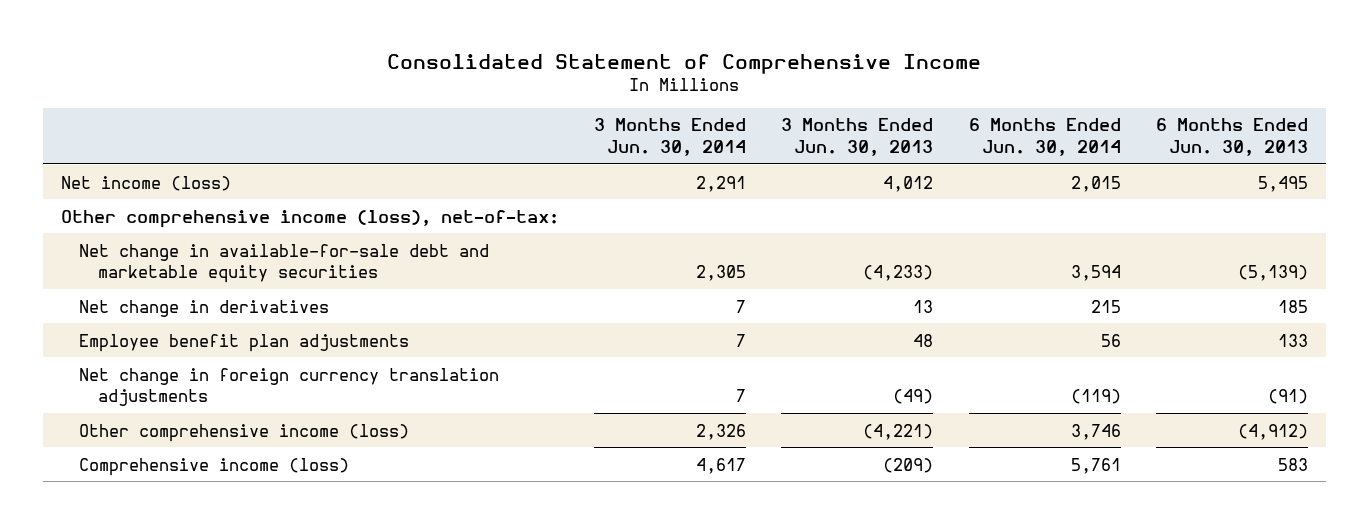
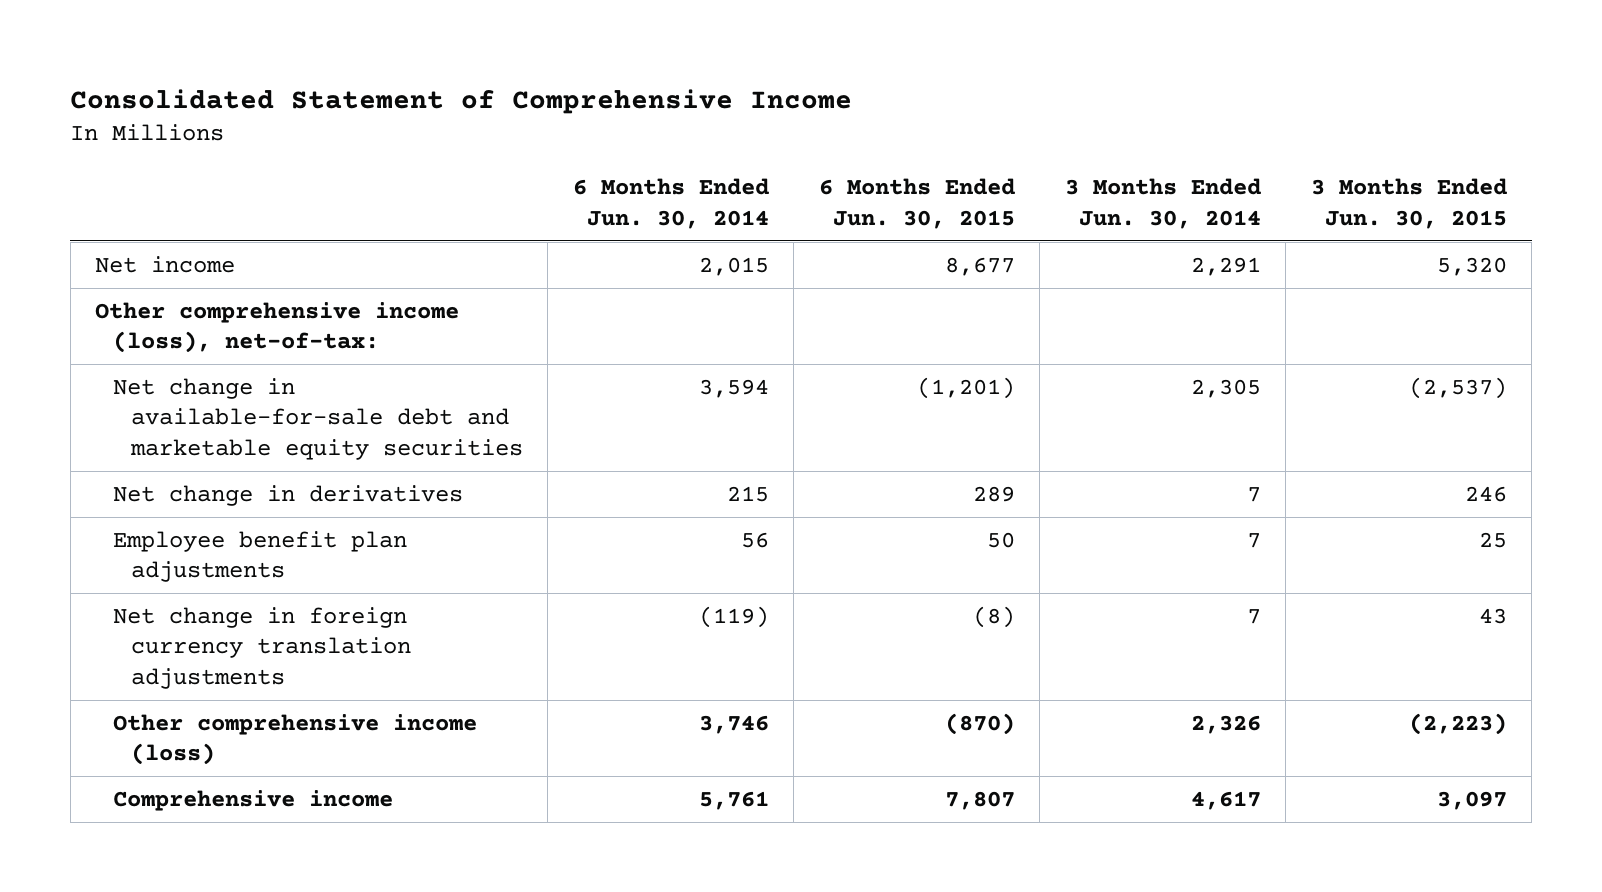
[781,118,934,156] 3 Months Ended Jun. 30, 2013 -> none
[1156,118,1309,156] 6 Months Ended Jun. 30, 2013 -> none
none -> [818,178,1015,229] 6 Months Ended Jun. 30, 2015
none -> [1310,178,1507,229] 3 Months Ended Jun. 30, 2015
[60,175,231,191] Net income (loss) -> [95,255,236,273] Net income
[79,457,350,476] Comprehensive income (loss) -> [112,789,393,811] Comprehensive income

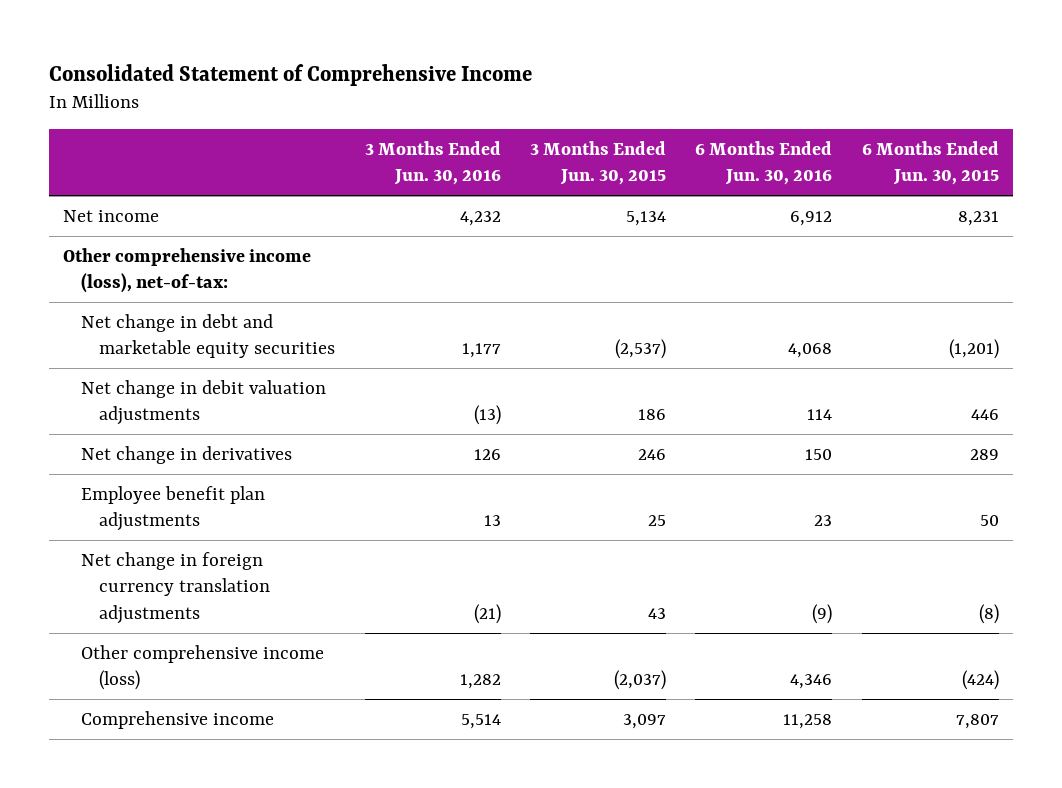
[572,178,769,229] 6 Months Ended Jun. 30, 2014 -> none
[1064,178,1261,229] 3 Months Ended Jun. 30, 2014 -> none
none -> [364,140,501,186] 3 Months Ended Jun. 30, 2016
none -> [695,140,833,186] 6 Months Ended Jun. 30, 2016
[944,256,1015,276] 8,677 -> [957,210,999,226] 8,231
[1436,256,1507,276] 5,320 -> [626,210,667,226] 5,134
[112,377,523,460] Net change in available-for-sale debt and marketable equity securities -> [81,313,336,359] Net change in debt and marketable equity securities
none -> [81,379,327,426] Net change in debit valuation adjustments
[944,712,1015,735] (870) -> [961,670,999,691] (424)
[1408,712,1507,735] (2,223) -> [614,670,667,691] (2,037)

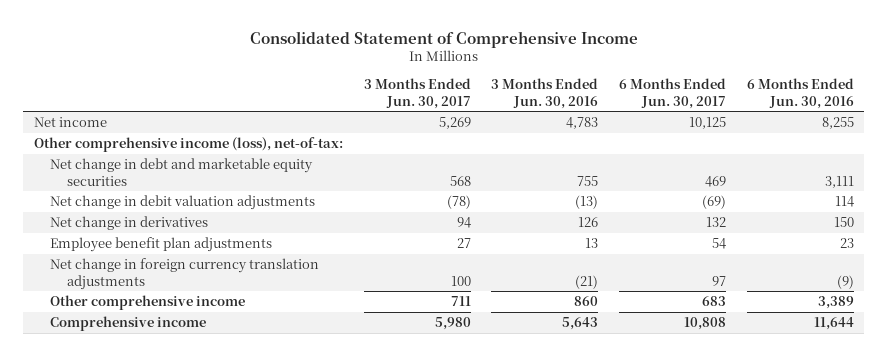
[530,140,667,186] 3 Months Ended Jun. 30, 2015 -> none
[861,140,999,186] 6 Months Ended Jun. 30, 2015 -> none
none -> [363,78,471,109] 3 Months Ended Jun. 30, 2017
none -> [619,78,727,109] 6 Months Ended Jun. 30, 2017
[459,210,501,226] 4,232 -> [566,117,599,130] 4,783
[790,210,833,226] 6,912 -> [821,117,854,130] 8,255
[461,343,501,359] 1,177 -> [577,175,599,186] 755
[788,343,833,359] 4,068 -> [824,175,854,188] 3,111
[81,644,325,691] Other comprehensive income (loss) -> [50,295,246,311] Other comprehensive income
[459,674,501,690] 1,282 -> [574,296,599,307] 860
[790,674,833,690] 4,346 -> [817,296,854,310] 3,389
[460,713,501,729] 5,514 -> [562,317,599,331] 5,643
[783,713,833,729] 11,258 -> [813,317,854,331] 11,644

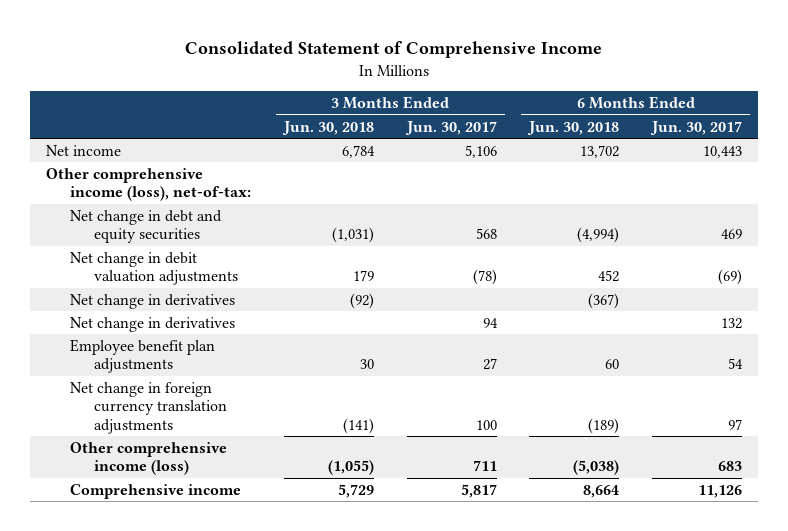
[491,78,599,109] 3 Months Ended Jun. 30, 2016 -> none
[746,78,854,109] 6 Months Ended Jun. 30, 2016 -> none
none -> [281,120,374,135] Jun. 30, 2018
none -> [527,120,620,135] Jun. 30, 2018
[438,117,471,130] 5,269 -> [464,144,497,158] 5,106
[689,117,727,130] 10,125 -> [702,145,742,158] 10,443
[50,158,314,186] Net change in debt and marketable equity securities -> [70,209,223,244] Net change in debt and equity securities
none -> [70,293,236,309] Net change in derivatives
[50,295,246,311] Other comprehensive income -> [70,441,228,476] Other comprehensive income (loss)
[434,317,471,331] 5,980 -> [460,483,497,498] 5,817
[684,317,727,331] 10,808 -> [697,484,742,498] 11,126

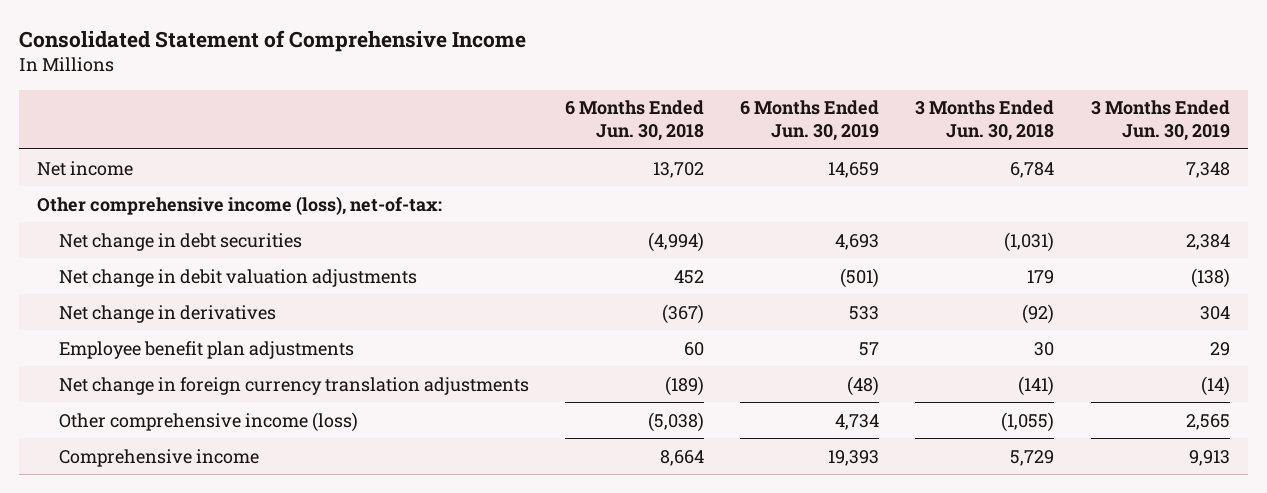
[404,120,497,135] Jun. 30, 2017 -> none
[649,120,742,135] Jun. 30, 2017 -> none
none -> [740,100,880,142] 6 Months Ended Jun. 30, 2019
none -> [1090,100,1230,142] 3 Months Ended Jun. 30, 2019
[70,209,223,244] Net change in debt and equity securities -> [58,232,302,251] Net change in debt securities
[70,316,236,332] Net change in derivatives -> none

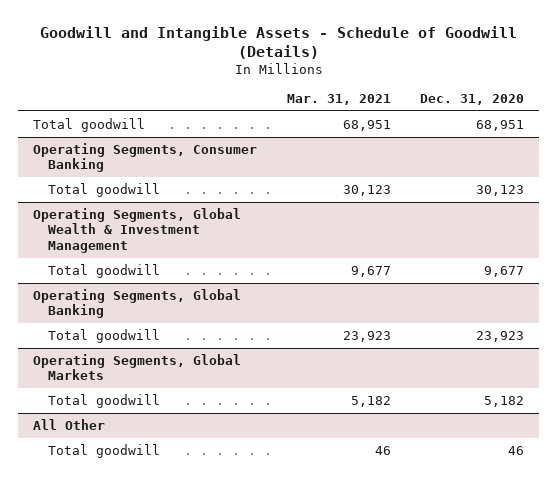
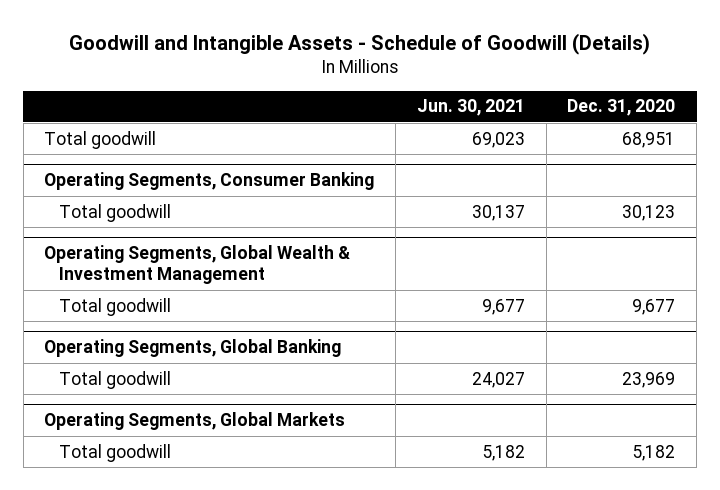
[286,93,391,105] Mar. 31, 2021 -> none
none -> [416,99,525,117] Jun. 30, 2021
[476,330,525,342] 23,923 -> [622,371,676,388] 23,969
[33,418,106,430] All Other -> none
[48,443,161,458] Total goodwill -> none

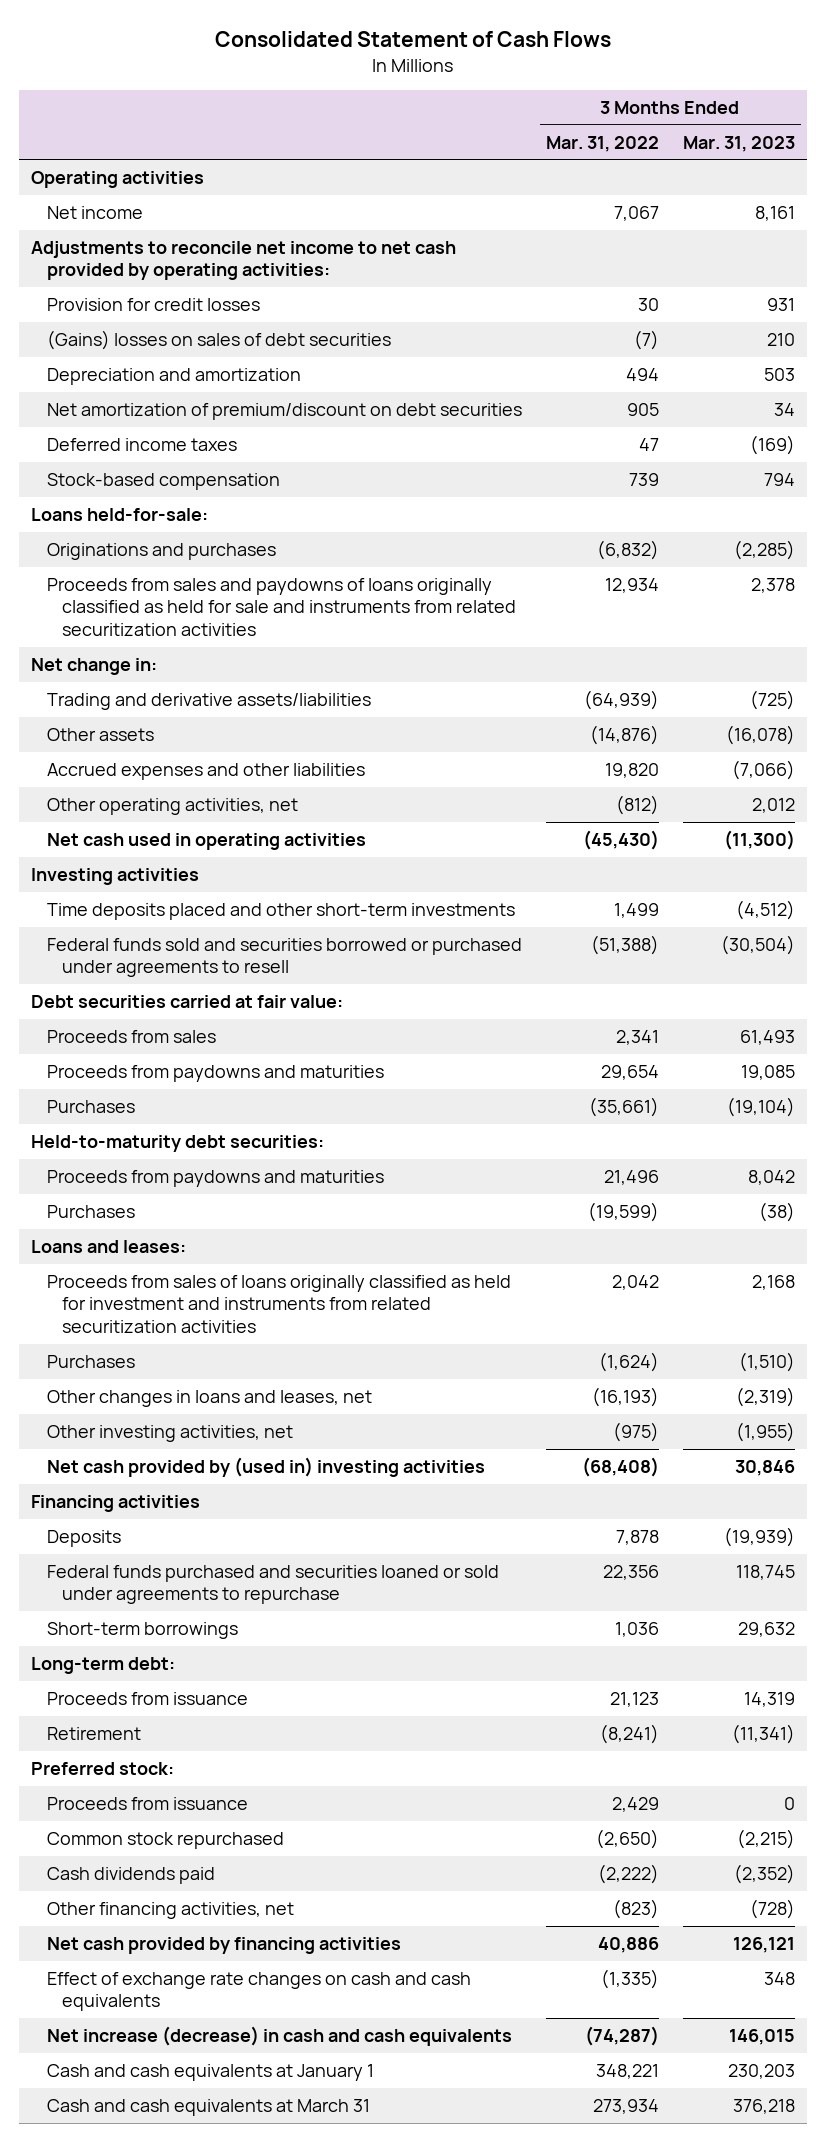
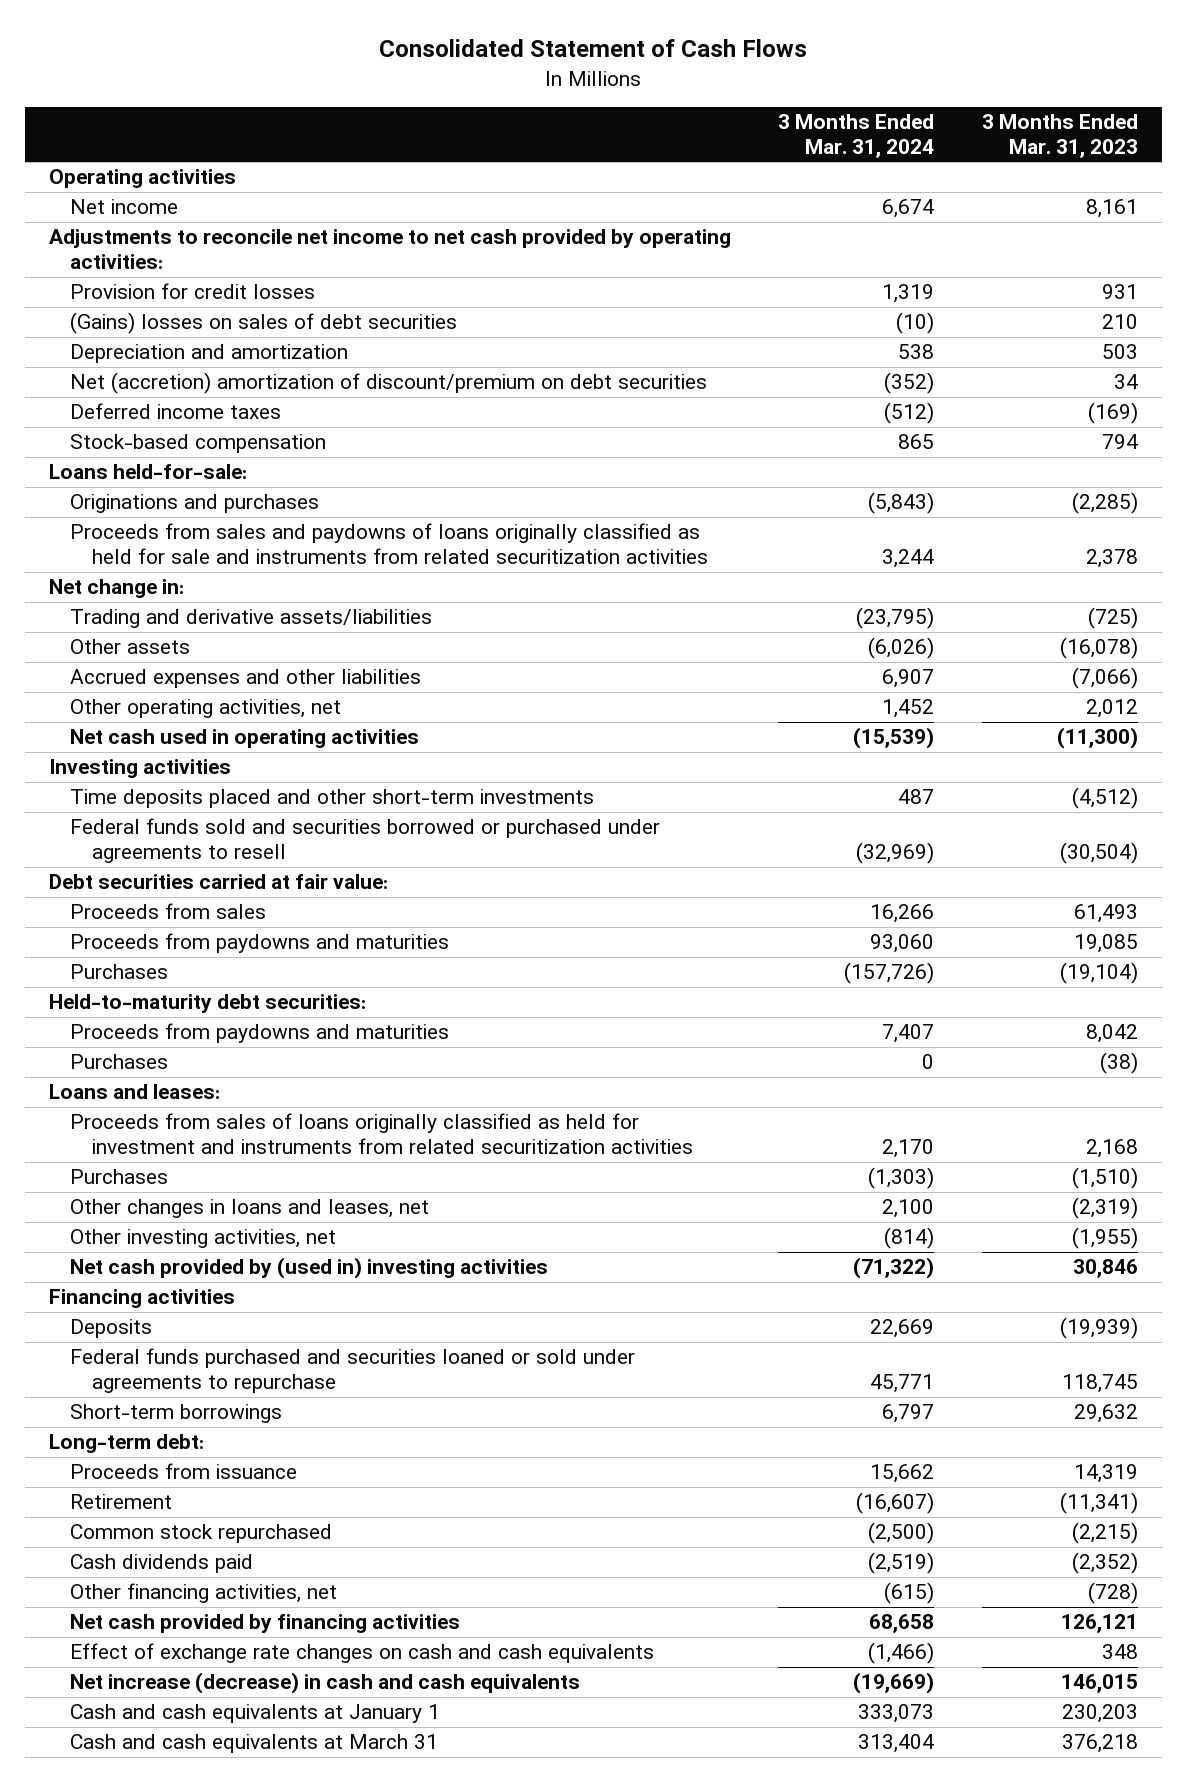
[545,135,659,152] Mar. 31, 2022 -> none
none -> [778,114,935,158] 3 Months Ended Mar. 31, 2024
[46,402,522,420] Net amortization of premium/discount on debt securities -> [70,372,708,395] Net (accretion) amortization of discount/premium on debt securities
[31,1761,175,1775] Preferred stock: -> none
[46,1796,248,1810] Proceeds from issuance -> none

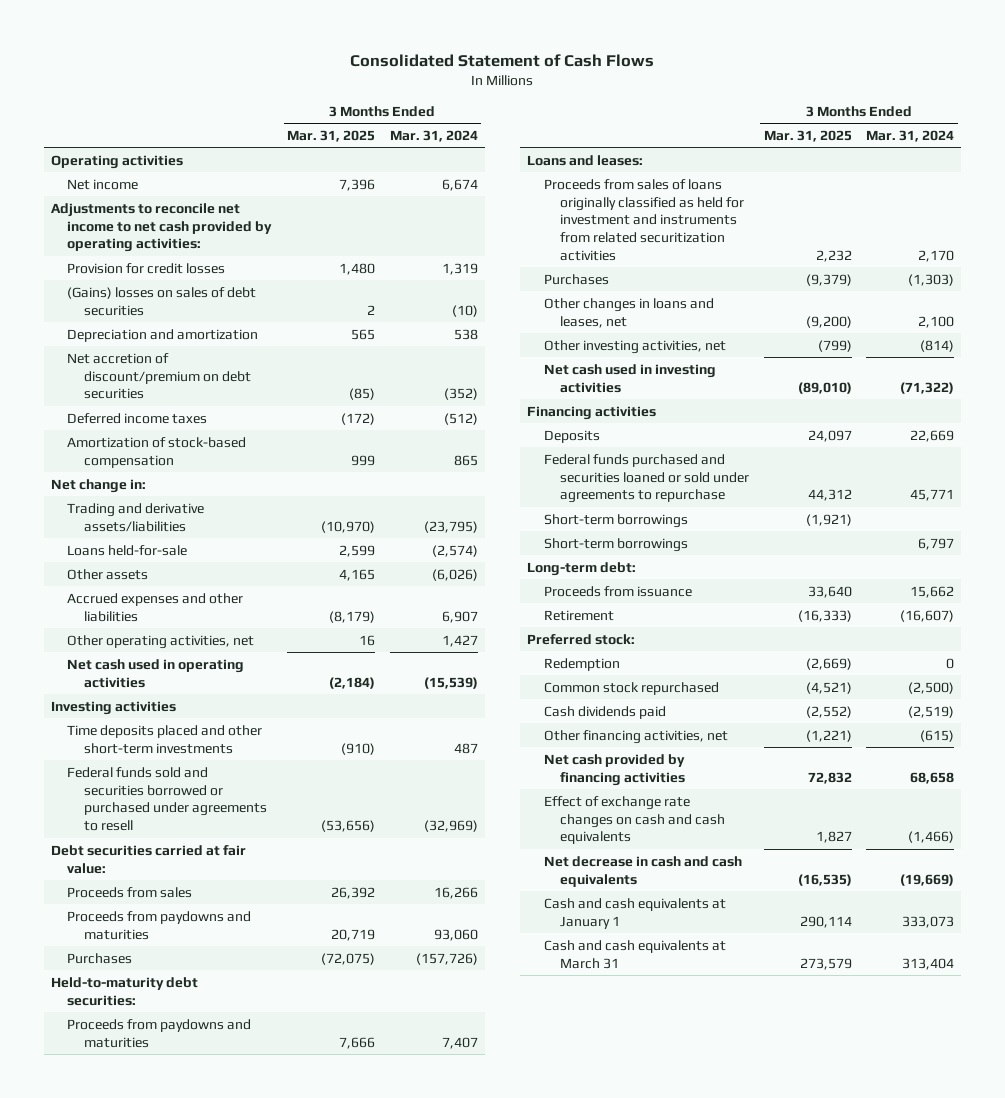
[982,114,1139,158] 3 Months Ended Mar. 31, 2023 -> none
none -> [287,129,376,142] Mar. 31, 2025
[70,372,708,395] Net (accretion) amortization of discount/premium on debt securities -> [67,352,251,400] Net accretion of discount/premium on debt securities
[48,464,247,480] Loans held-for-sale: -> none
[70,494,320,514] Originations and purchases -> none
[70,523,709,565] Proceeds from sales and paydowns of loans originally classified as held for sale and instruments from related securitization activities -> none
[70,434,327,454] Stock-based compensation -> [67,436,247,468] Amortization of stock-based compensation
none -> [67,544,188,556] Loans held-for-sale
[882,699,935,719] 1,452 -> [441,634,478,647] 1,427
[70,1054,169,1070] Purchases -> none
[70,1257,549,1280] Net cash provided by (used in) investing activities -> [543,363,716,393] Net cash used in investing activities
none -> [543,513,688,528] Short-term borrowings
none -> [527,633,636,645] Preferred stock:
none -> [543,657,620,671] Redemption
[70,1672,581,1695] Net increase (decrease) in cash and cash equivalents -> [543,855,742,887] Net decrease in cash and cash equivalents

